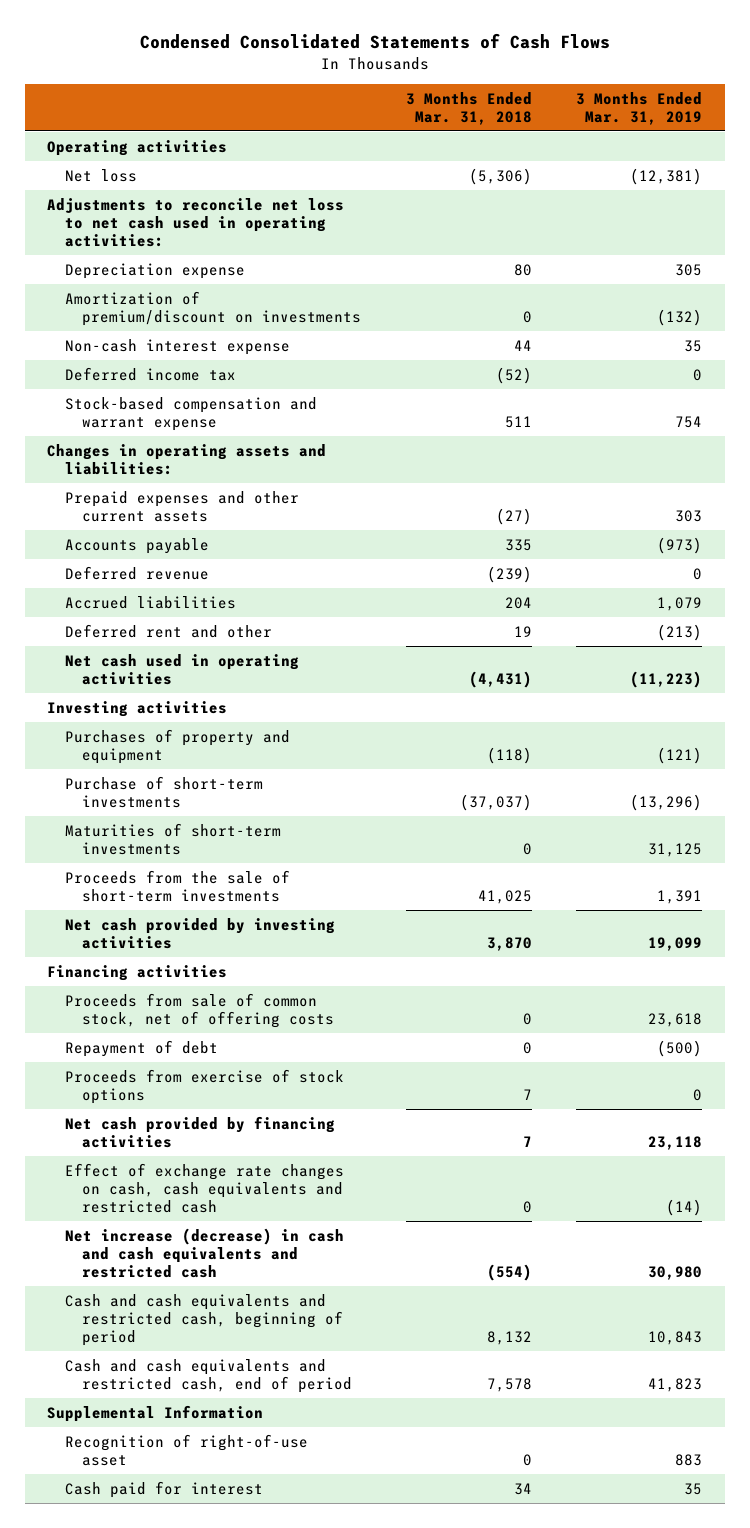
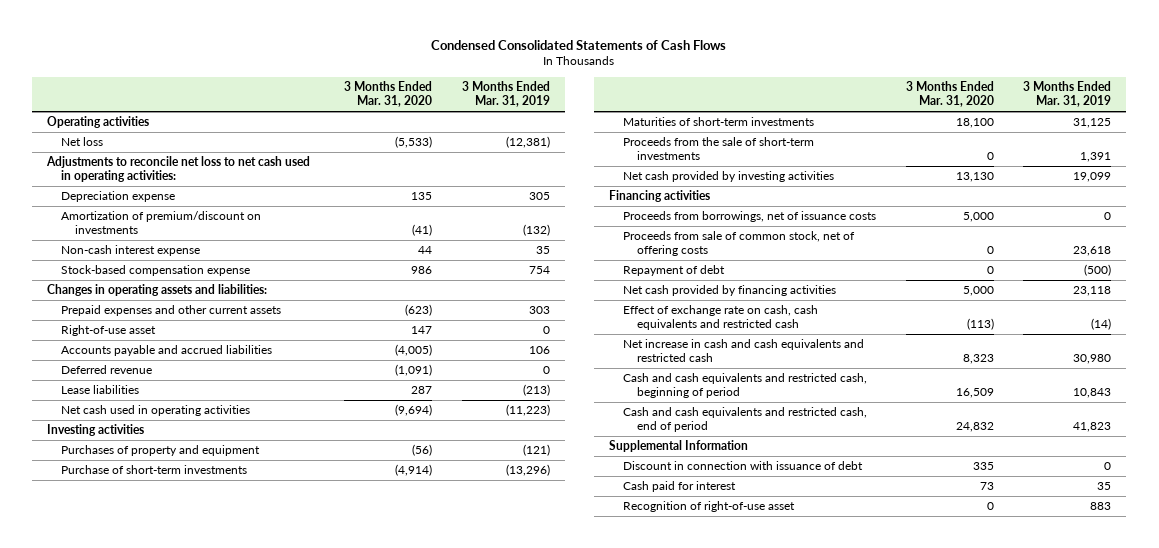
[405,91,532,125] 3 Months Ended Mar. 31, 2018 -> none
none -> [344,80,433,108] 3 Months Ended Mar. 31, 2020
[64,366,236,381] Deferred income tax -> none
[64,396,317,431] Stock-based compensation and warrant expense -> [61,265,251,277] Stock-based compensation expense
[64,537,209,554] Accounts payable -> none
none -> [61,325,157,337] Right-of-use asset
none -> [61,345,273,357] Accounts payable and accrued liabilities
[64,595,236,609] Accrued liabilities -> none
[64,623,272,638] Deferred rent and other -> [61,385,140,395] Lease liabilities
none -> [622,211,876,223] Proceeds from borrowings, net of issuance costs
[64,1068,344,1104] Proceeds from exercise of stock options -> none
[64,1162,344,1213] Effect of exchange rate changes on cash, cash equivalents and restricted cash -> [622,305,818,331] Effect of exchange rate on cash, cash equivalents and restricted cash
[64,1227,344,1278] Net increase (decrease) in cash and cash equivalents and restricted cash -> [622,339,864,363] Net increase in cash and cash equivalents and restricted cash
none -> [622,461,863,471] Discount in connection with issuance of debt
[64,1433,308,1466] Recognition of right-of-use asset -> [622,501,795,513] Recognition of right-of-use asset

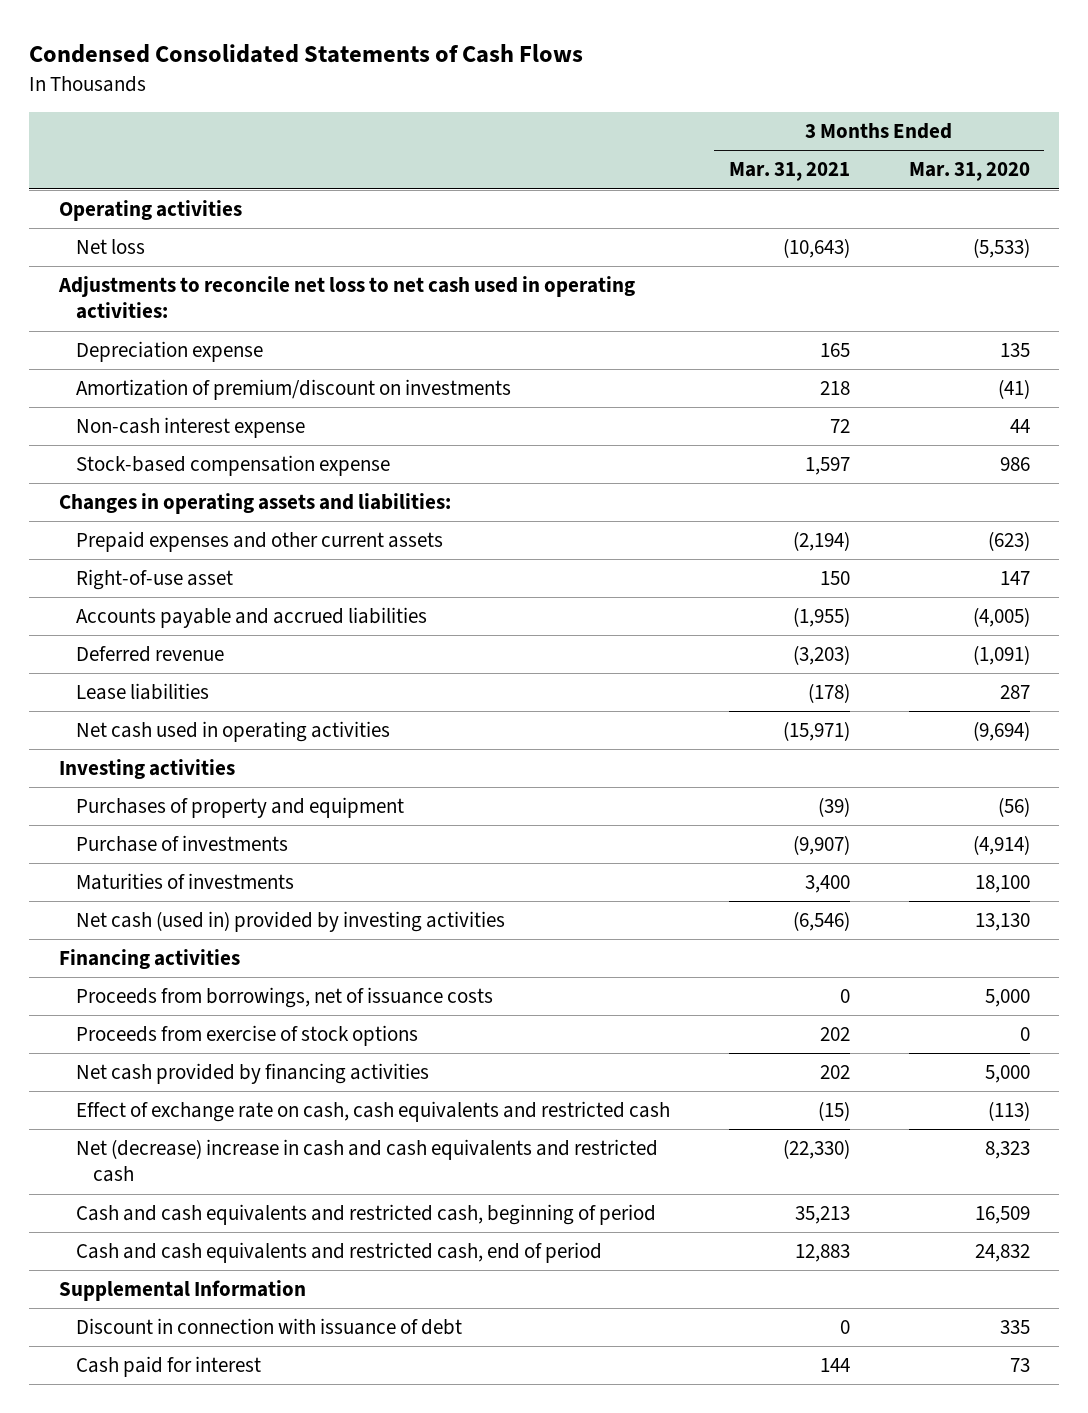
[462,80,551,108] 3 Months Ended Mar. 31, 2019 -> none
none -> [728,162,850,182] Mar. 31, 2021
[622,137,814,161] Proceeds from the sale of short-term investments -> none
[61,465,248,475] Purchase of short-term investments -> [75,835,288,853] Purchase of investments
[622,117,814,127] Maturities of short-term investments -> [75,873,294,891] Maturities of investments
[622,171,834,183] Net cash provided by investing activities -> [75,911,505,933] Net cash (used in) provided by investing activities
[622,231,855,257] Proceeds from sale of common stock, net of offering costs -> none
[622,265,725,277] Repayment of debt -> none
none -> [75,1025,418,1047] Proceeds from exercise of stock options
[622,339,864,363] Net increase in cash and cash equivalents and restricted cash -> [75,1139,658,1183] Net (decrease) increase in cash and cash equivalents and restricted cash
[622,501,795,513] Recognition of right-of-use asset -> none

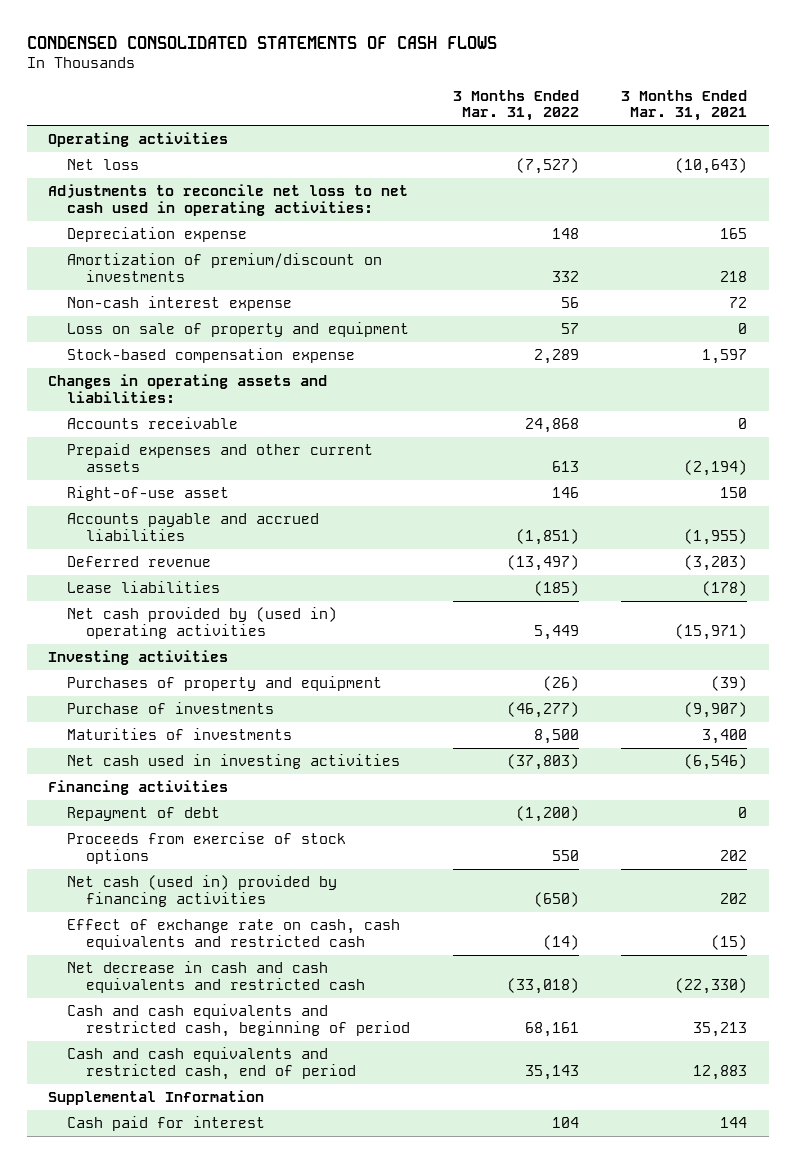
[29,44,584,64] Condensed Consolidated Statements of Cash Flows -> [26,36,497,50] CONDENSED CONSOLIDATED STATEMENTS OF CASH FLOWS
[908,162,1030,182] Mar. 31, 2020 -> none
none -> [452,89,579,122] 3 Months Ended Mar. 31, 2022
none -> [67,322,410,338] Loss on sale of property and equipment
none -> [67,417,239,430] Accounts receivable
[75,721,390,743] Net cash used in operating activities -> [67,607,338,639] Net cash provided by (used in) operating activities
[75,911,505,933] Net cash (used in) provided by investing activities -> [67,754,401,770] Net cash used in investing activities
[75,987,493,1009] Proceeds from borrowings, net of issuance costs -> none
none -> [67,807,221,822] Repayment of debt
[75,1063,429,1085] Net cash provided by financing activities -> [67,875,338,907] Net cash (used in) provided by financing activities
[75,1139,658,1183] Net (decrease) increase in cash and cash equivalents and restricted cash -> [67,961,365,993] Net decrease in cash and cash equivalents and restricted cash
[75,1318,462,1336] Discount in connection with issuance of debt -> none

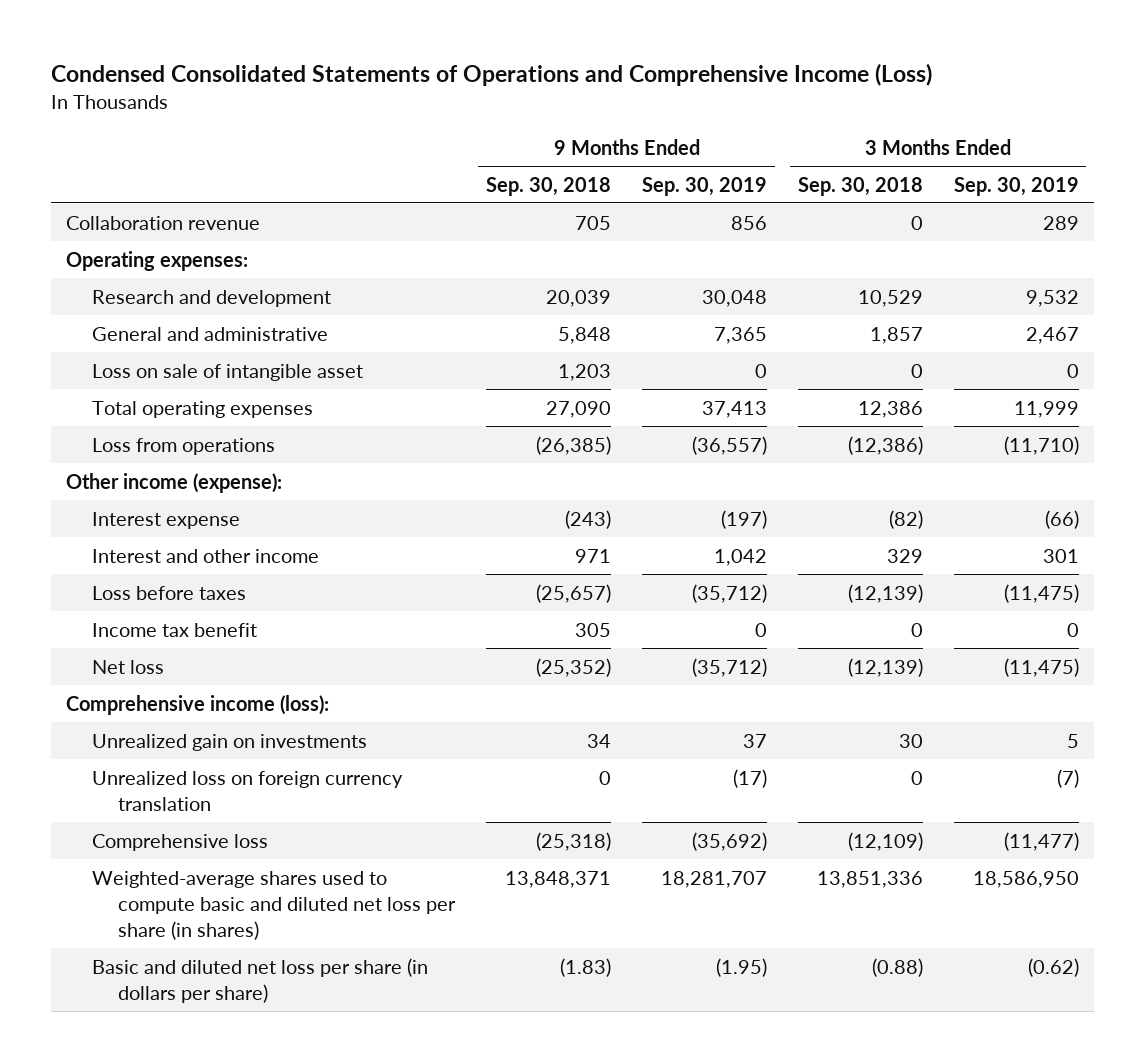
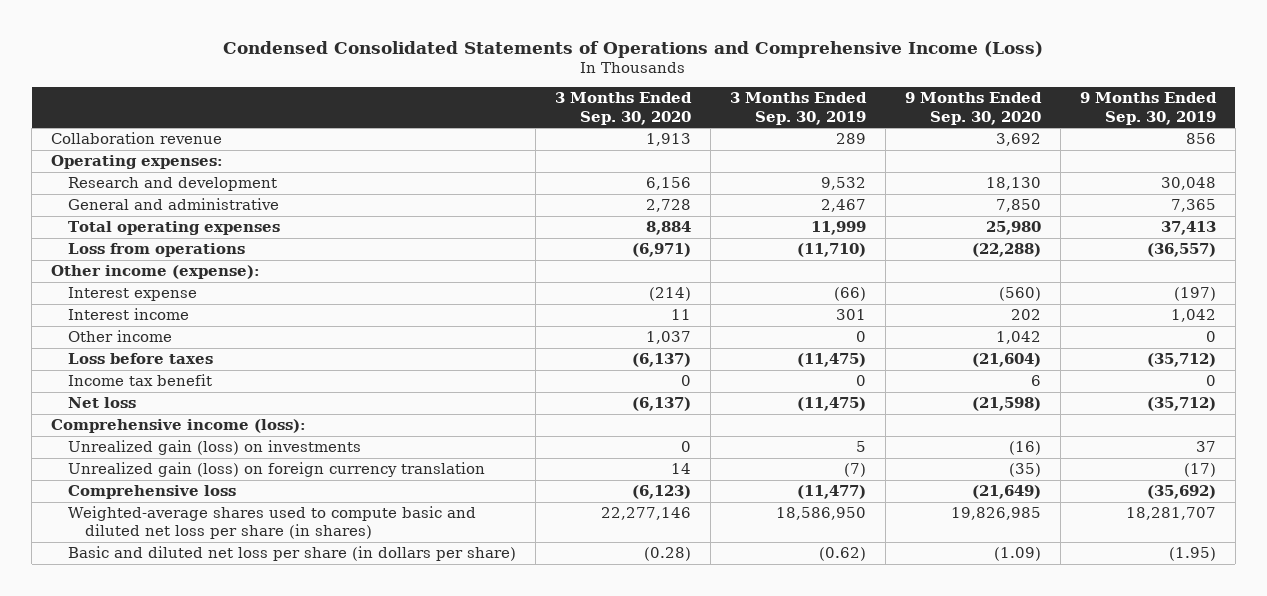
[486,176,612,196] Sep. 30, 2018 -> none
[797,176,923,196] Sep. 30, 2018 -> none
none -> [554,92,692,125] 3 Months Ended Sep. 30, 2020
none -> [904,92,1042,125] 9 Months Ended Sep. 30, 2020
[92,363,364,381] Loss on sale of intangible asset -> none
[92,548,320,563] Interest and other income -> [67,308,189,321] Interest income
none -> [67,330,172,343] Other income
[92,733,368,751] Unrealized gain on investments -> [67,440,361,456] Unrealized gain (loss) on investments
[92,770,404,811] Unrealized loss on foreign currency translation -> [67,462,485,478] Unrealized gain (loss) on foreign currency translation

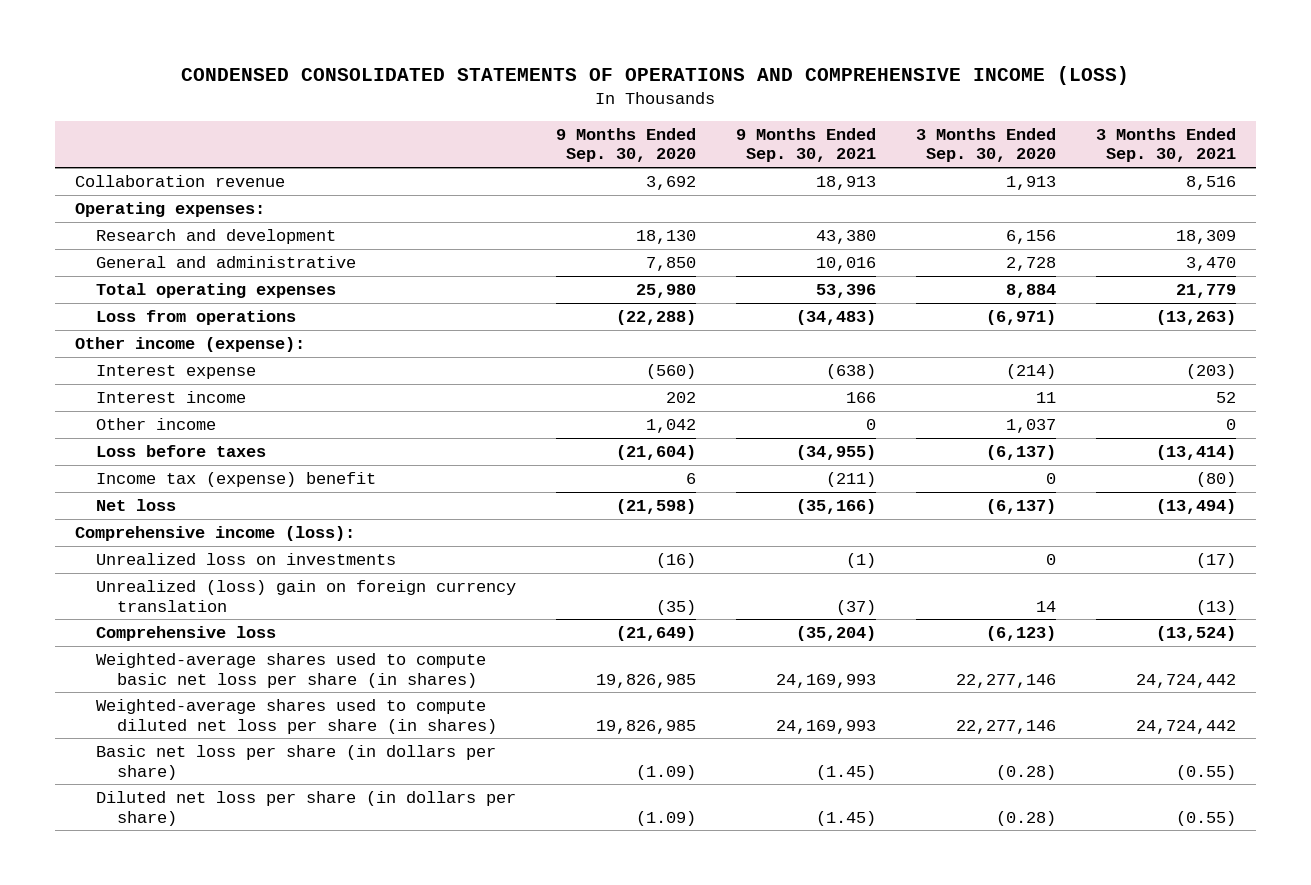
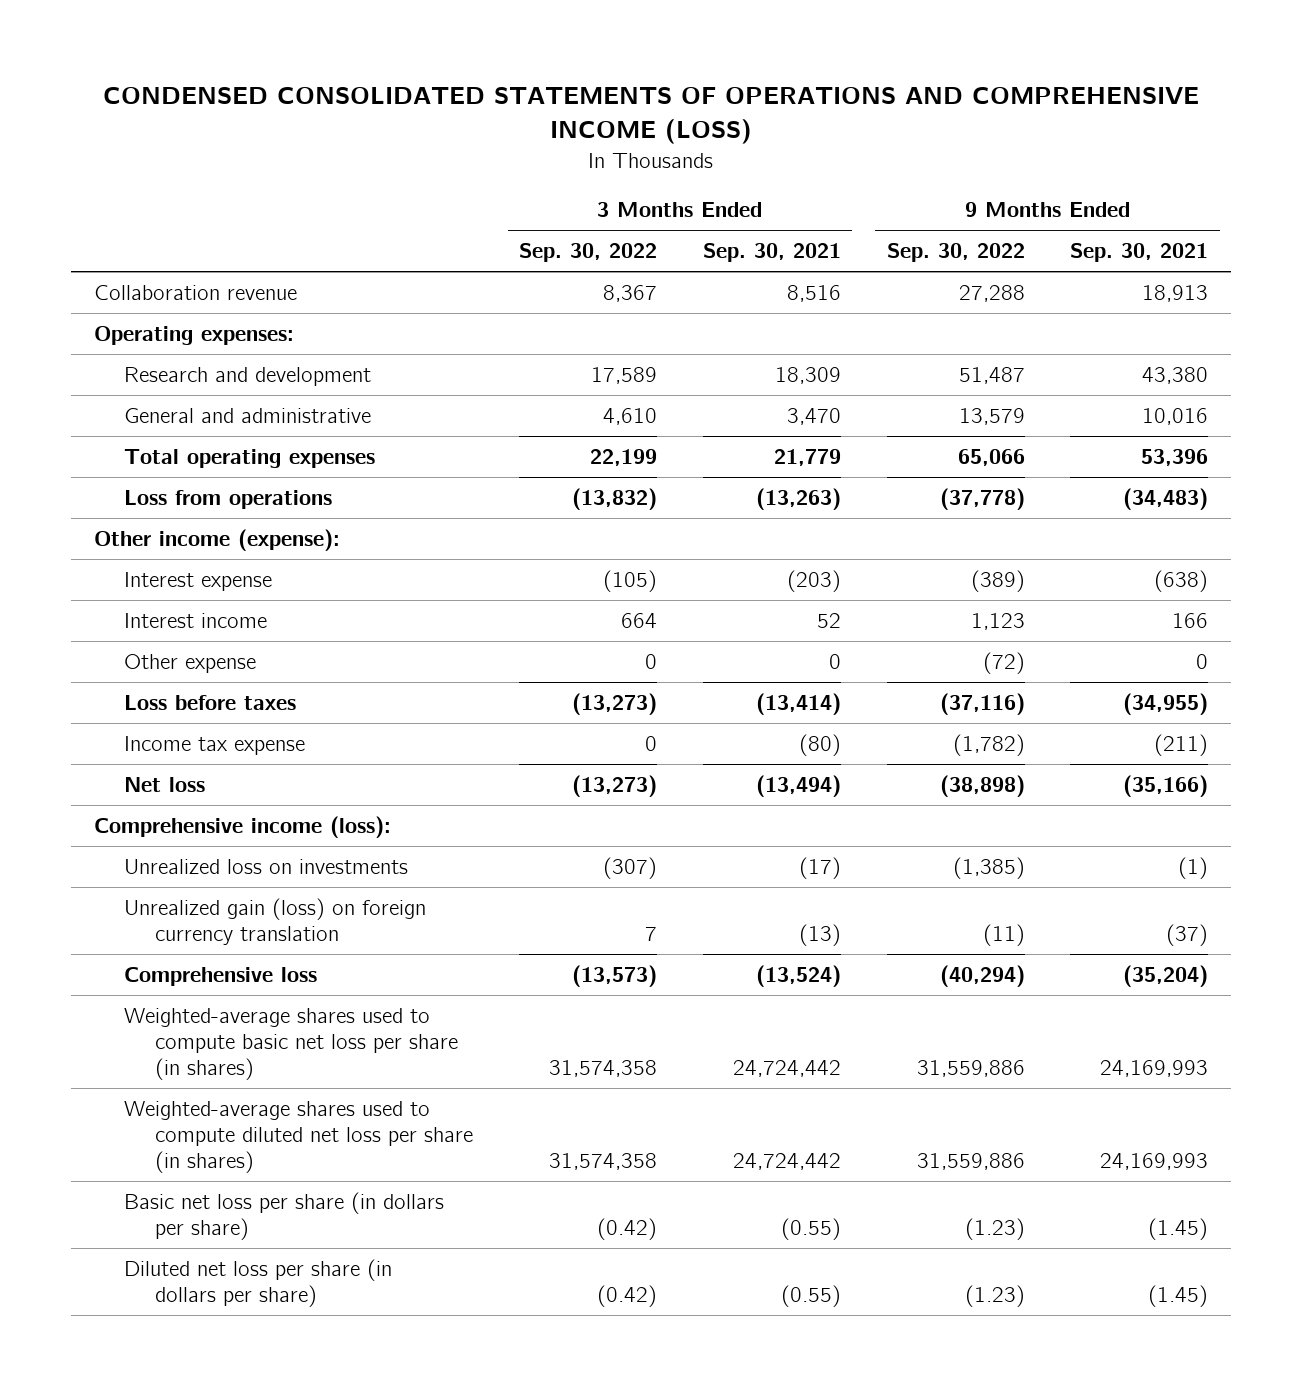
[555,127,696,163] 9 Months Ended Sep. 30, 2020 -> none
[915,127,1056,163] 3 Months Ended Sep. 30, 2020 -> none
none -> [518,243,657,263] Sep. 30, 2022
none -> [886,243,1025,263] Sep. 30, 2022
[95,417,216,430] Other income -> [124,653,257,673] Other expense
[95,471,376,487] Income tax (expense) benefit -> [124,735,306,755] Income tax expense
[95,579,516,612] Unrealized (loss) gain on foreign currency translation -> [124,897,427,945] Unrealized gain (loss) on foreign currency translation

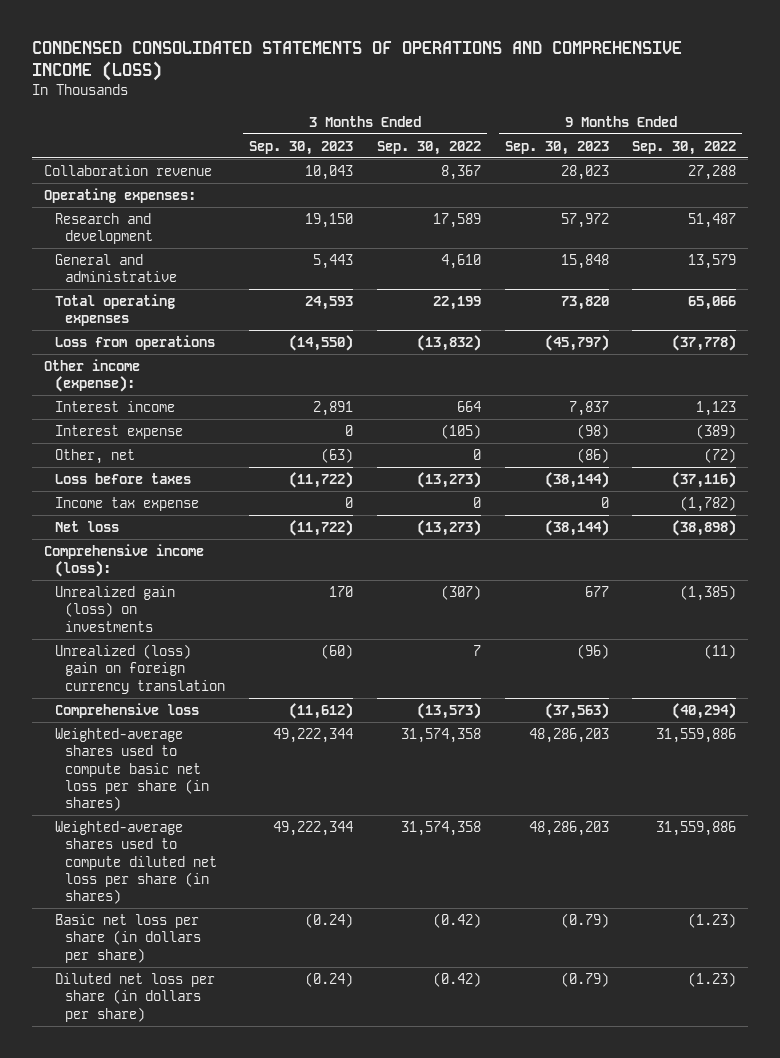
[702,243,841,263] Sep. 30, 2021 -> none
[1070,243,1209,263] Sep. 30, 2021 -> none
none -> [249,140,354,155] Sep. 30, 2023
none -> [504,140,609,155] Sep. 30, 2023
[124,571,273,591] Interest expense -> [54,425,183,440] Interest expense
[124,653,257,673] Other expense -> [54,449,135,465] Other, net
[124,858,409,874] Unrealized loss on investments -> [54,586,175,632] Unrealized gain (loss) on investments
[124,897,427,945] Unrealized gain (loss) on foreign currency translation -> [54,644,226,694] Unrealized (loss) gain on foreign currency translation

